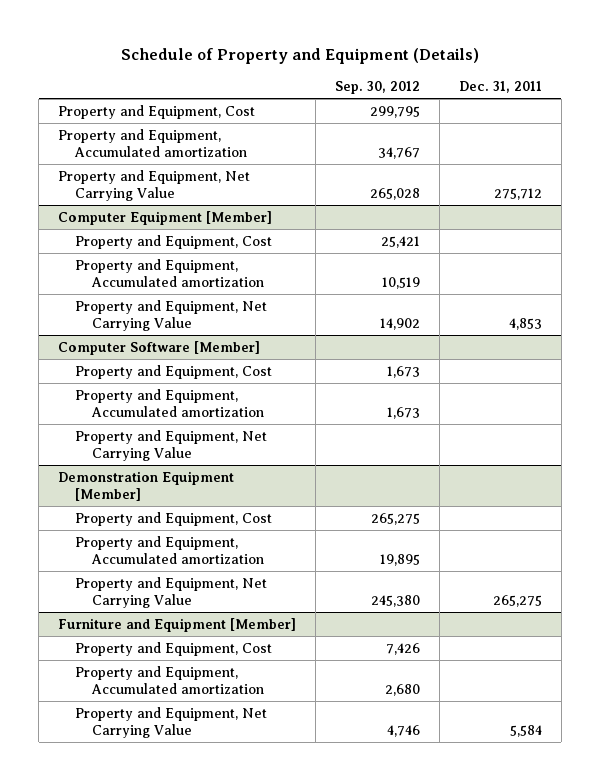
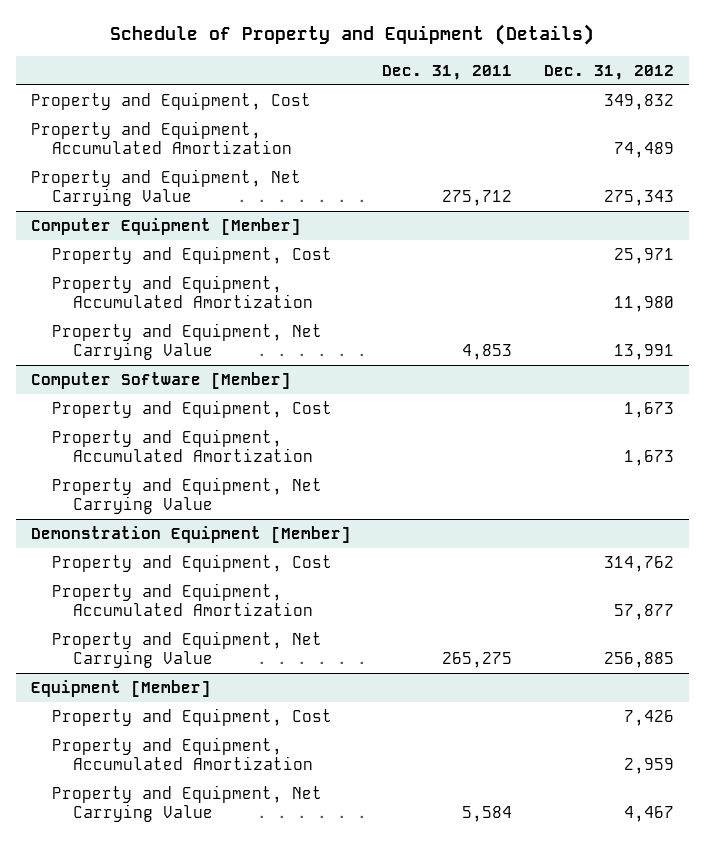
[334,81,420,95] Sep. 30, 2012 -> none
none -> [543,64,674,80] Dec. 31, 2012
[57,128,247,157] Property and Equipment, Accumulated amortization -> [31,121,293,155] Property and Equipment, Accumulated Amortization
[74,258,264,287] Property and Equipment, Accumulated amortization -> [52,275,314,309] Property and Equipment, Accumulated Amortization
[74,388,264,417] Property and Equipment, Accumulated amortization -> [52,429,314,463] Property and Equipment, Accumulated Amortization
[74,535,264,564] Property and Equipment, Accumulated amortization -> [52,583,314,617] Property and Equipment, Accumulated Amortization
[57,617,296,632] Furniture and Equipment [Member] -> [31,680,212,698] Equipment [Member]
[74,665,264,694] Property and Equipment, Accumulated amortization -> [52,737,314,771] Property and Equipment, Accumulated Amortization

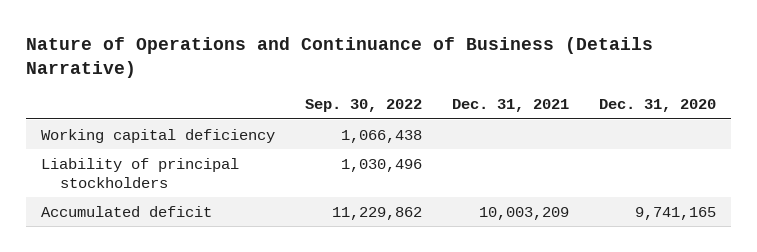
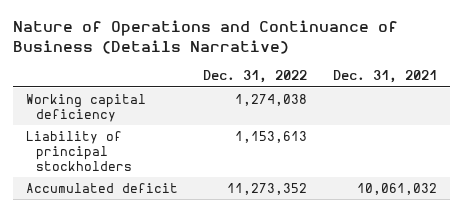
[305,99,423,113] Sep. 30, 2022 -> none
[599,99,717,113] Dec. 31, 2020 -> none
none -> [203,70,308,84] Dec. 31, 2022
[479,206,570,220] 10,003,209 -> [357,182,438,195] 10,061,032

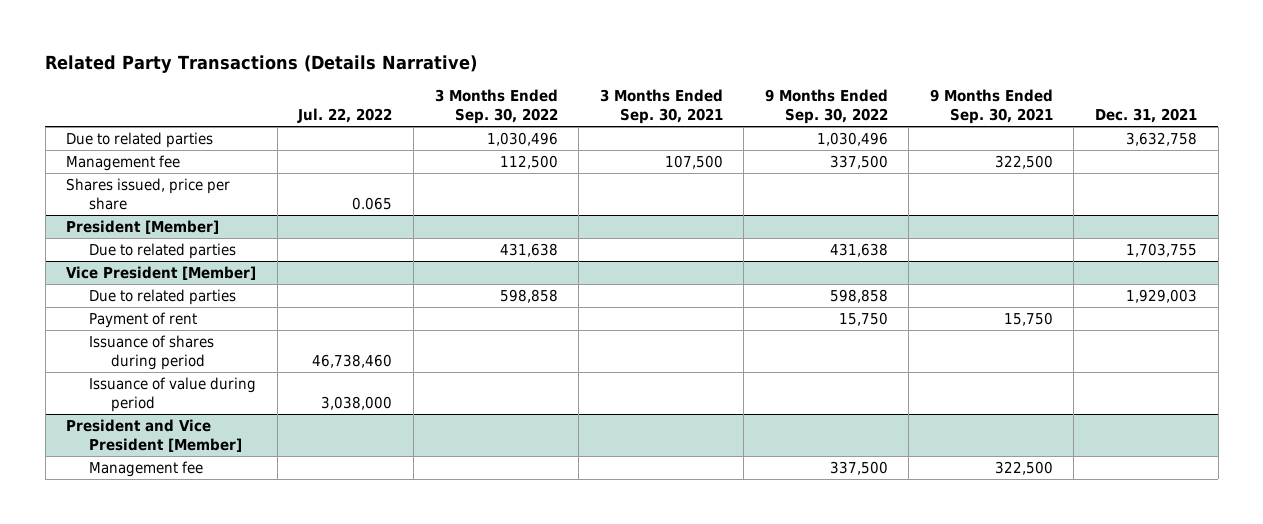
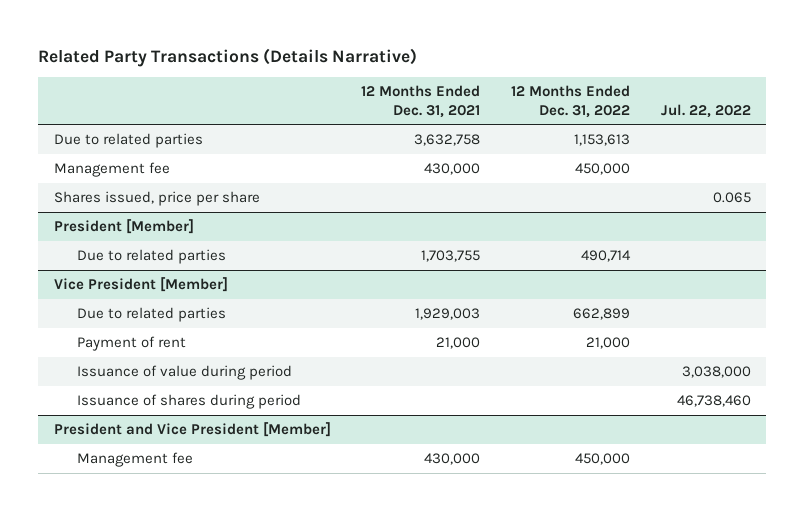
[434,89,558,125] 3 Months Ended Sep. 30, 2022 -> none
[599,89,723,125] 3 Months Ended Sep. 30, 2021 -> none
[764,89,888,125] 9 Months Ended Sep. 30, 2022 -> none
[929,89,1053,125] 9 Months Ended Sep. 30, 2021 -> none
[1094,108,1197,124] Dec. 31, 2021 -> none
none -> [361,85,481,118] 12 Months Ended Dec. 31, 2021
none -> [511,85,631,118] 12 Months Ended Dec. 31, 2022
[88,335,214,371] Issuance of shares during period -> [76,394,301,410] Issuance of shares during period

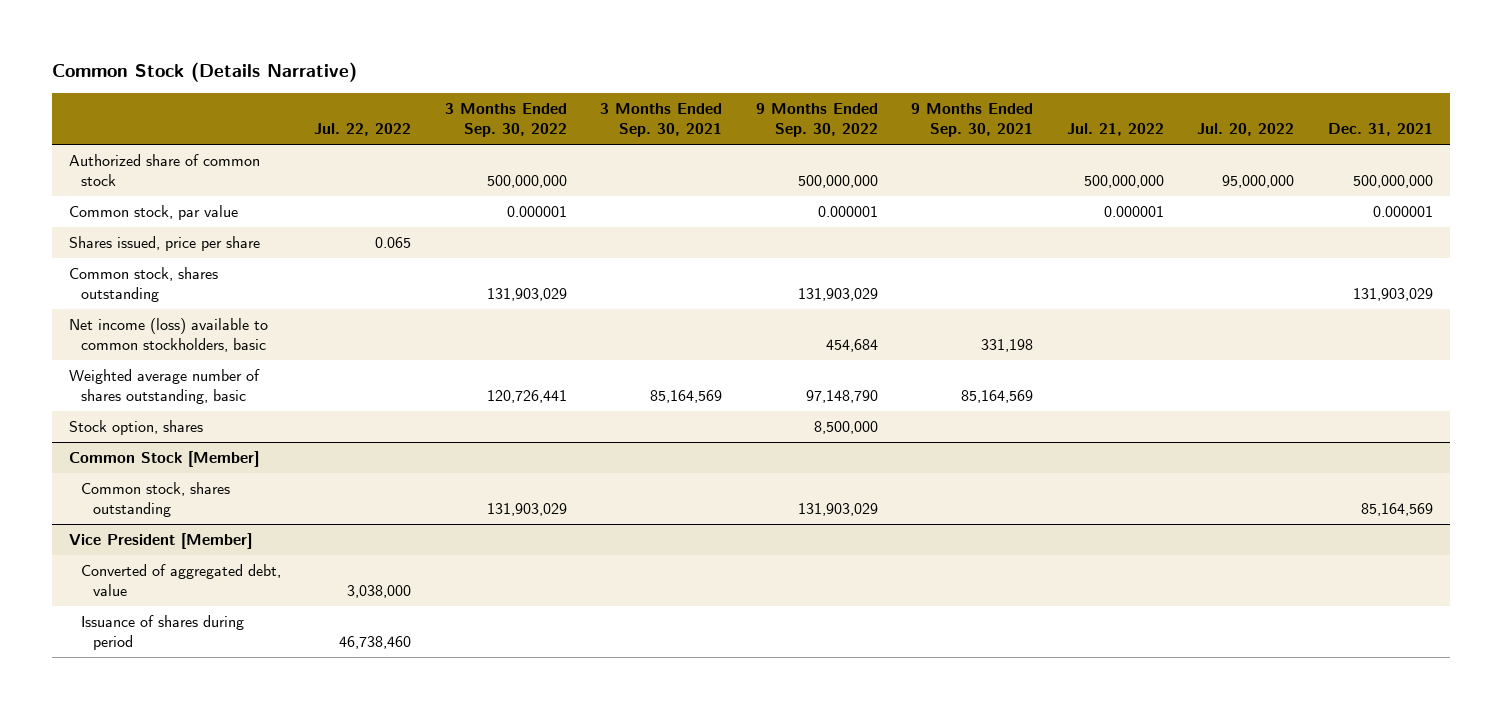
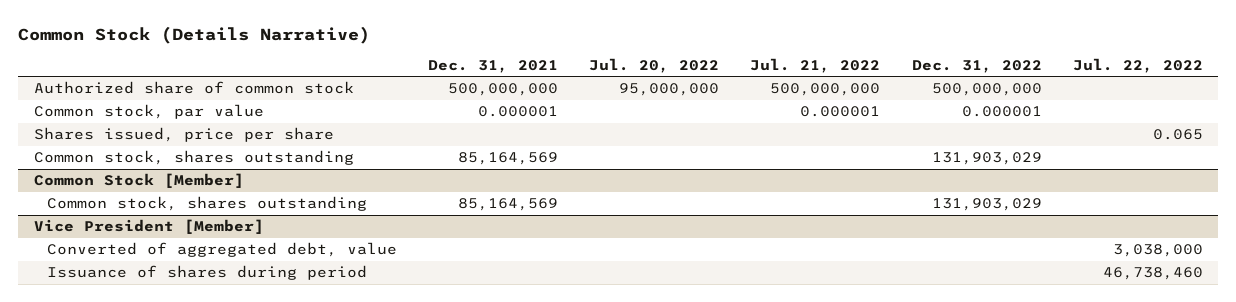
[444,103,567,138] 3 Months Ended Sep. 30, 2022 -> none
[600,103,723,138] 3 Months Ended Sep. 30, 2021 -> none
[755,103,878,138] 9 Months Ended Sep. 30, 2022 -> none
[911,103,1034,138] 9 Months Ended Sep. 30, 2021 -> none
none -> [911,60,1042,74] Dec. 31, 2022
[68,318,268,353] Net income (loss) available to common stockholders, basic -> none
[68,369,260,405] Weighted average number of shares outstanding, basic -> none
[68,420,203,436] Stock option, shares -> none
[1352,288,1433,302] 131,903,029 -> [457,152,558,166] 85,164,569

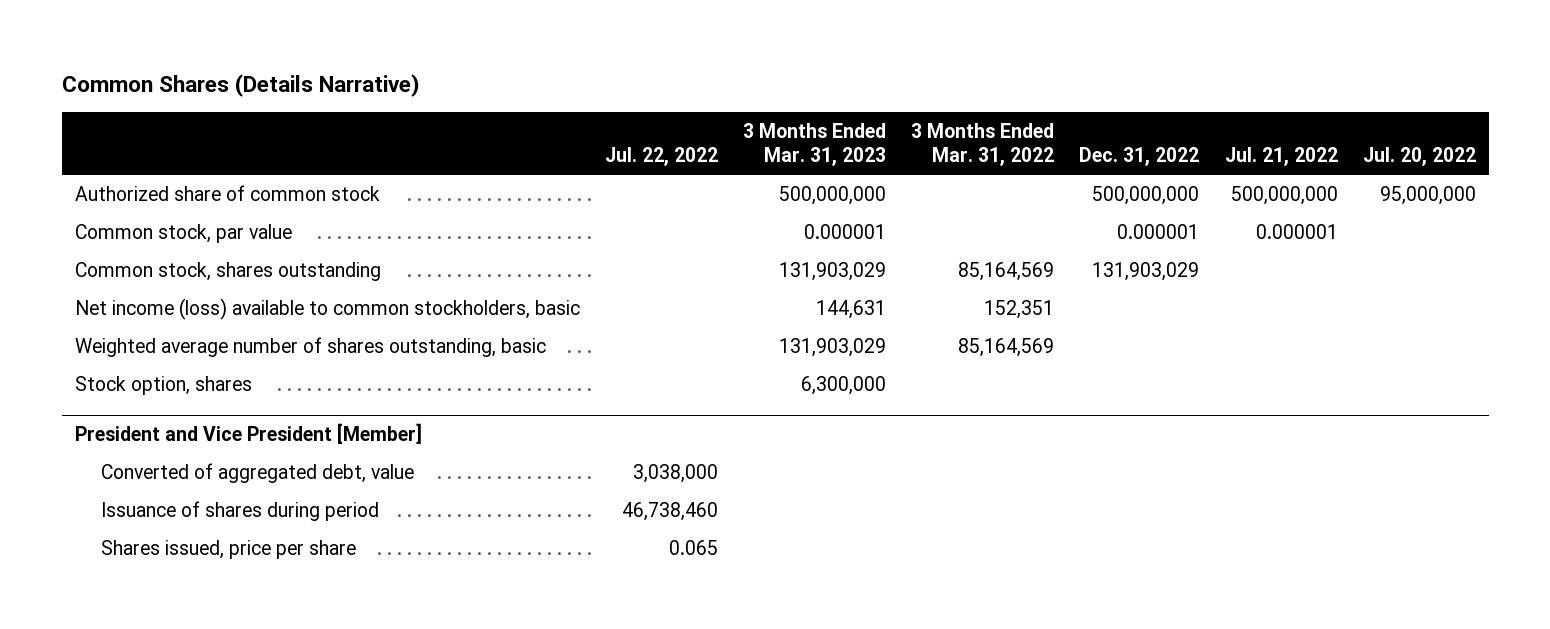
[18,25,371,44] Common Stock (Details Narrative) -> [61,74,420,98] Common Shares (Details Narrative)
[427,60,558,74] Dec. 31, 2021 -> none
none -> [743,122,887,167] 3 Months Ended Mar. 31, 2023
none -> [911,122,1055,167] 3 Months Ended Mar. 31, 2022
[33,127,334,143] Shares issued, price per share -> none
[33,173,244,189] Common Stock [Member] -> none
[46,196,367,212] Common stock, shares outstanding -> none
none -> [74,297,580,320] Net income (loss) available to common stockholders, basic
none -> [74,336,546,357] Weighted average number of shares outstanding, basic
none -> [74,375,252,395] Stock option, shares
[33,219,264,235] Vice President [Member] -> [74,423,422,445] President and Vice President [Member]
none -> [101,539,357,559] Shares issued, price per share

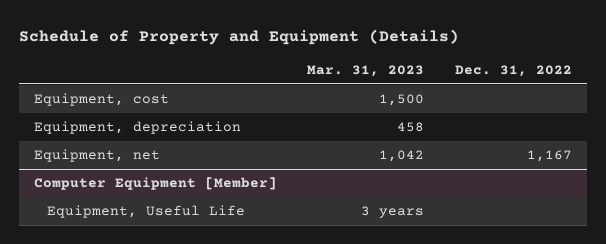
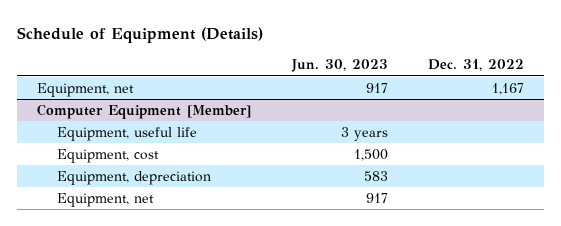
[18,29,459,46] Schedule of Property and Equipment (Details) -> [17,27,264,44] Schedule of Equipment (Details)
[307,64,425,77] Mar. 31, 2023 -> none
none -> [290,59,388,73] Jun. 30, 2023
[33,93,169,107] Equipment, cost -> none
[33,121,241,135] Equipment, depreciation -> none
[47,205,246,219] Equipment, Useful Life -> [57,126,198,141] Equipment, useful life
none -> [57,148,160,163] Equipment, cost
none -> [57,170,212,185] Equipment, depreciation
none -> [57,192,155,207] Equipment, net

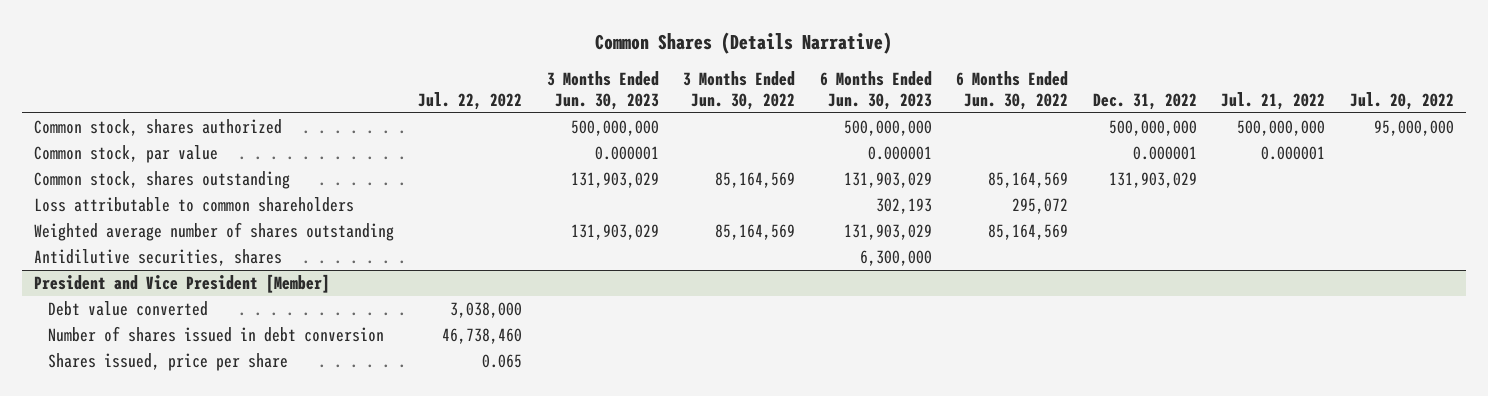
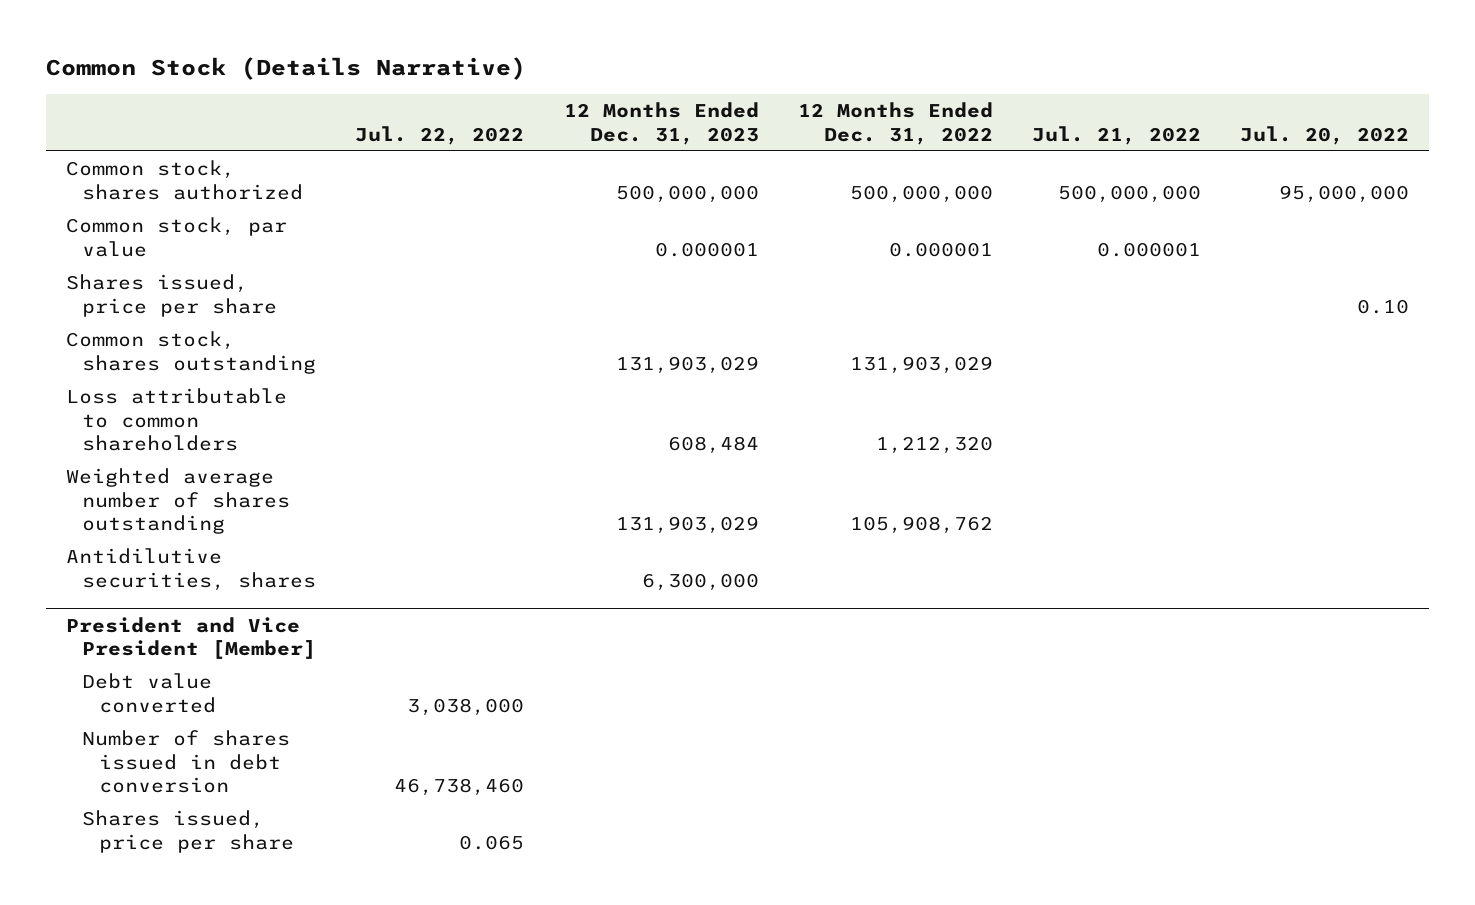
[594,31,892,54] Common Shares (Details Narrative) -> [46,57,527,81] Common Stock (Details Narrative)
[546,71,659,110] 3 Months Ended Jun. 30, 2023 -> none
[683,71,796,110] 3 Months Ended Jun. 30, 2022 -> none
[819,71,932,110] 6 Months Ended Jun. 30, 2023 -> none
[956,71,1069,110] 6 Months Ended Jun. 30, 2022 -> none
[1092,92,1197,110] Dec. 31, 2022 -> none
none -> [563,102,759,145] 12 Months Ended Dec. 31, 2023
none -> [797,102,993,145] 12 Months Ended Dec. 31, 2022
none -> [65,274,278,317] Shares issued, price per share

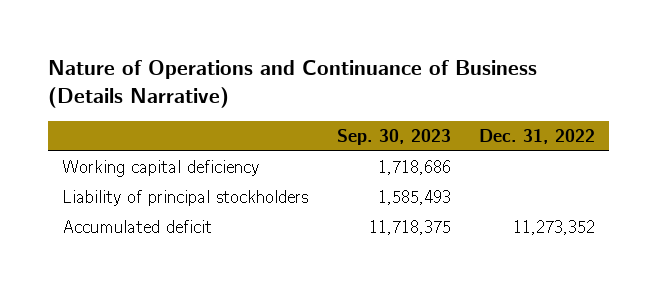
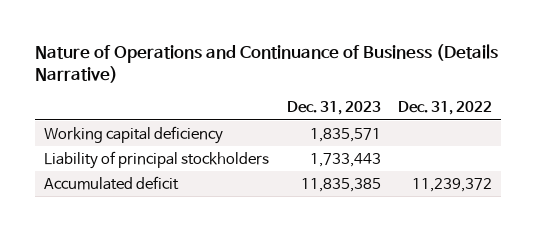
[336,128,451,145] Sep. 30, 2023 -> none
none -> [286,100,381,115] Dec. 31, 2023
[513,220,596,236] 11,273,352 -> [412,177,493,192] 11,239,372

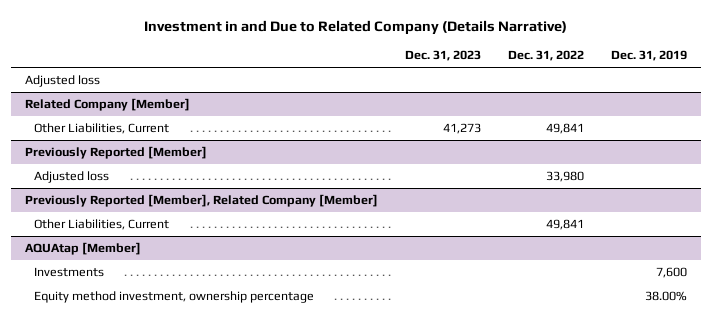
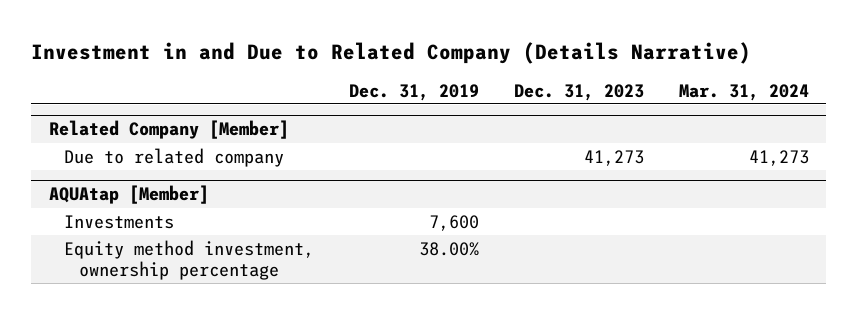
[508,50,585,62] Dec. 31, 2022 -> none
none -> [678,83,809,101] Mar. 31, 2024
[24,74,100,87] Adjusted loss -> none
[24,145,207,159] Previously Reported [Member] -> none
[34,170,110,183] Adjusted loss -> none
[24,193,378,207] Previously Reported [Member], Related Company [Member] -> none
[34,218,170,230] Other Liabilities, Current -> none
[34,122,170,134] Other Liabilities, Current -> [63,147,284,167] Due to related company

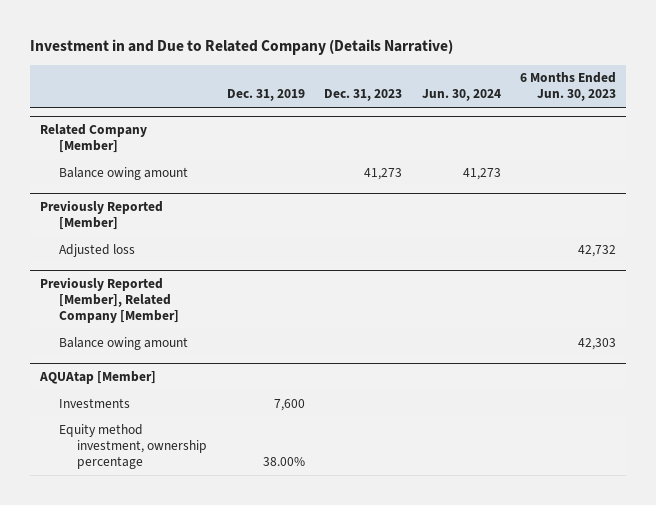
[678,83,809,101] Mar. 31, 2024 -> none
none -> [421,89,501,102] Jun. 30, 2024
none -> [520,72,617,102] 6 Months Ended Jun. 30, 2023
[63,147,284,167] Due to related company -> [58,166,188,180] Balance owing amount
none -> [40,199,164,230] Previously Reported [Member]
none -> [58,243,135,257] Adjusted loss
none -> [40,276,179,324] Previously Reported [Member], Related Company [Member]
none -> [58,336,188,350] Balance owing amount

